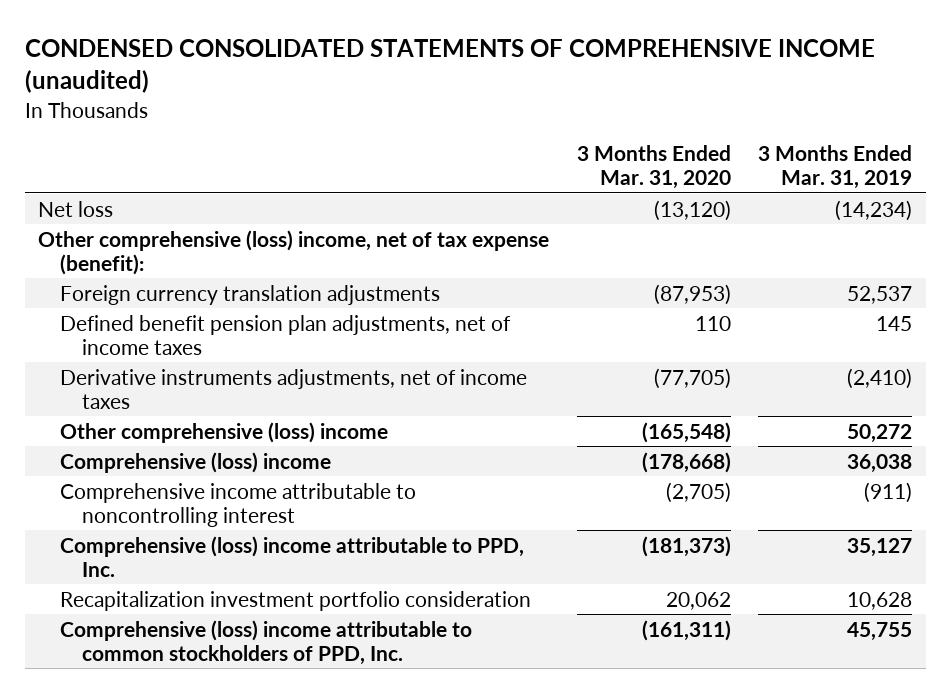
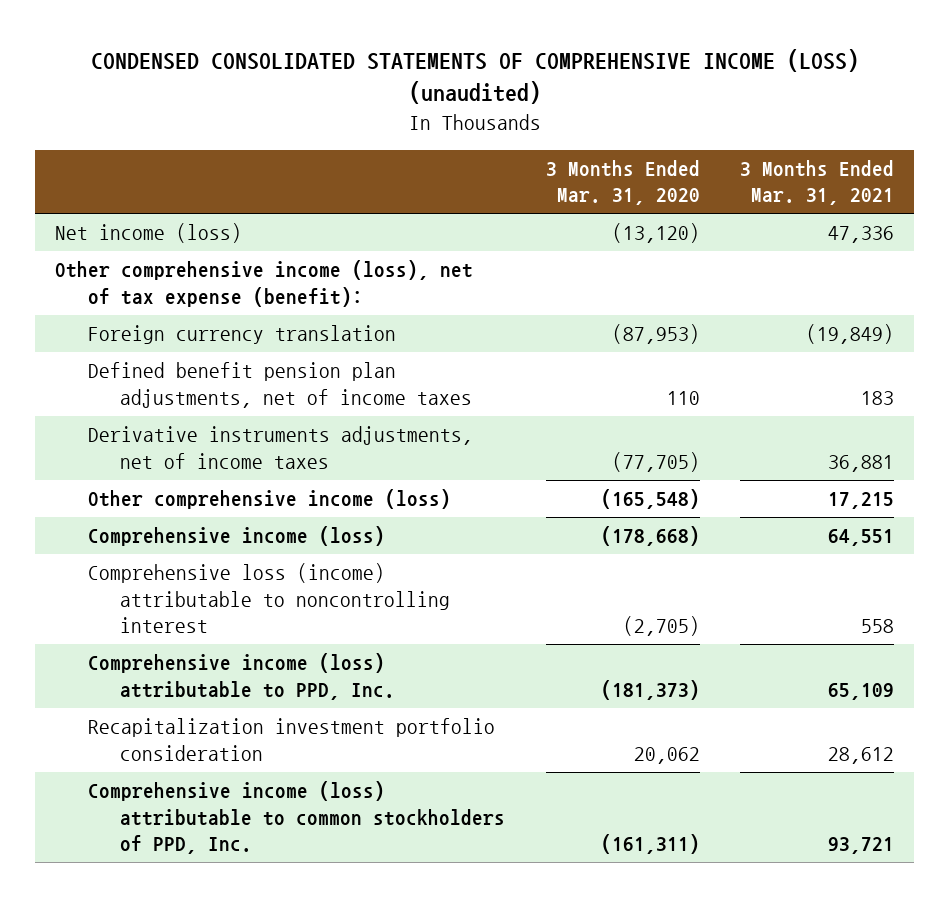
[24,39,875,94] CONDENSED CONSOLIDATED STATEMENTS OF COMPREHENSIVE INCOME (unaudited) -> [90,48,859,105] CONDENSED CONSOLIDATED STATEMENTS OF COMPREHENSIVE INCOME (LOSS) (unaudited)
[757,144,912,190] 3 Months Ended Mar. 31, 2019 -> none
none -> [739,159,894,206] 3 Months Ended Mar. 31, 2021
[38,200,114,217] Net loss -> [55,223,243,244] Net income (loss)
[38,229,550,275] Other comprehensive (loss) income, net of tax expense (benefit): -> [55,260,474,307] Other comprehensive income (loss), net of tax expense (benefit):
[60,284,441,305] Foreign currency translation adjustments -> [87,325,396,345] Foreign currency translation
[60,421,389,443] Other comprehensive (loss) income -> [87,489,451,510] Other comprehensive income (loss)
[60,451,332,473] Comprehensive (loss) income -> [87,526,385,547] Comprehensive income (loss)
[60,482,417,527] Comprehensive income attributable to noncontrolling interest -> [87,563,451,633] Comprehensive loss (income) attributable to noncontrolling interest
[60,535,525,577] Comprehensive (loss) income attributable to PPD, Inc. -> [87,653,396,700] Comprehensive income (loss) attributable to PPD, Inc.
[60,619,473,665] Comprehensive (loss) income attributable to common stockholders of PPD, Inc. -> [87,781,506,854] Comprehensive income (loss) attributable to common stockholders of PPD, Inc.

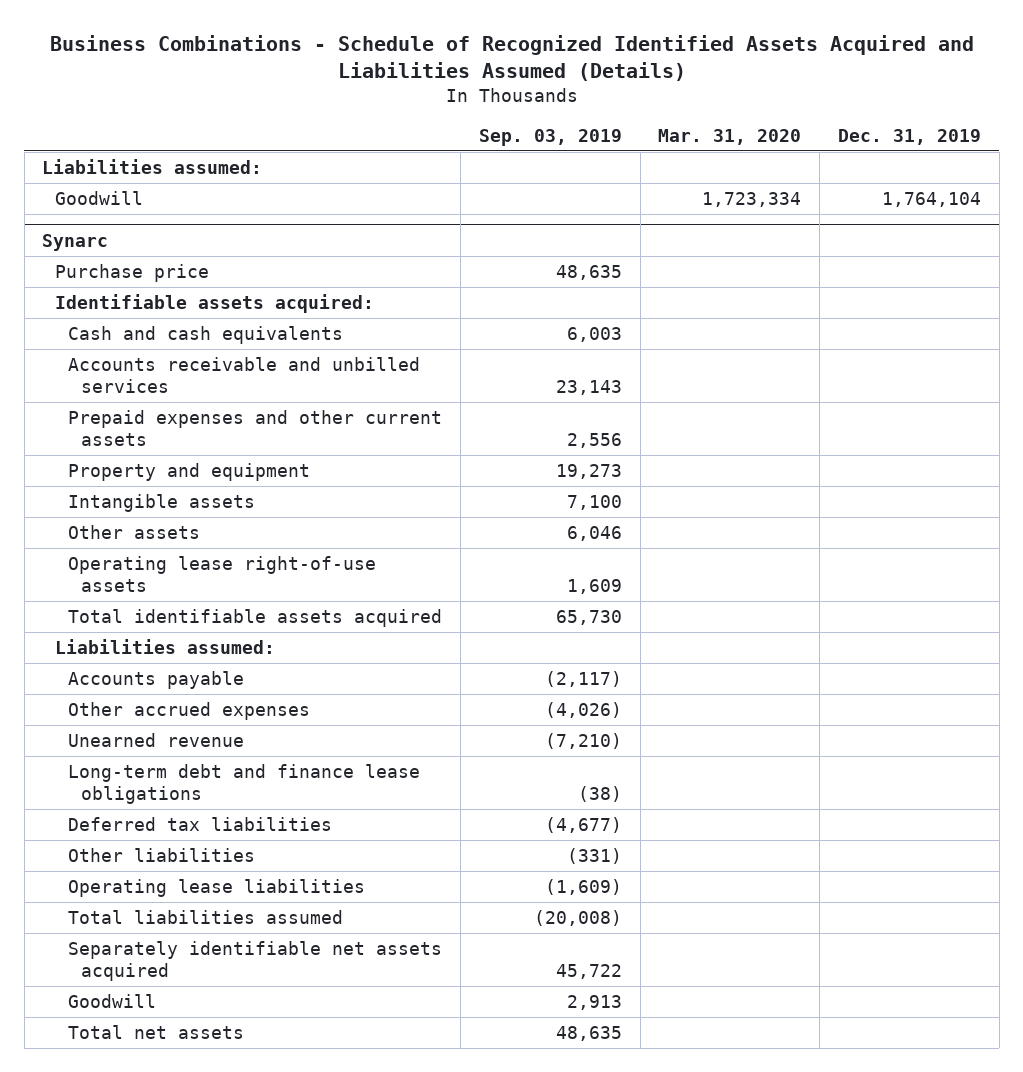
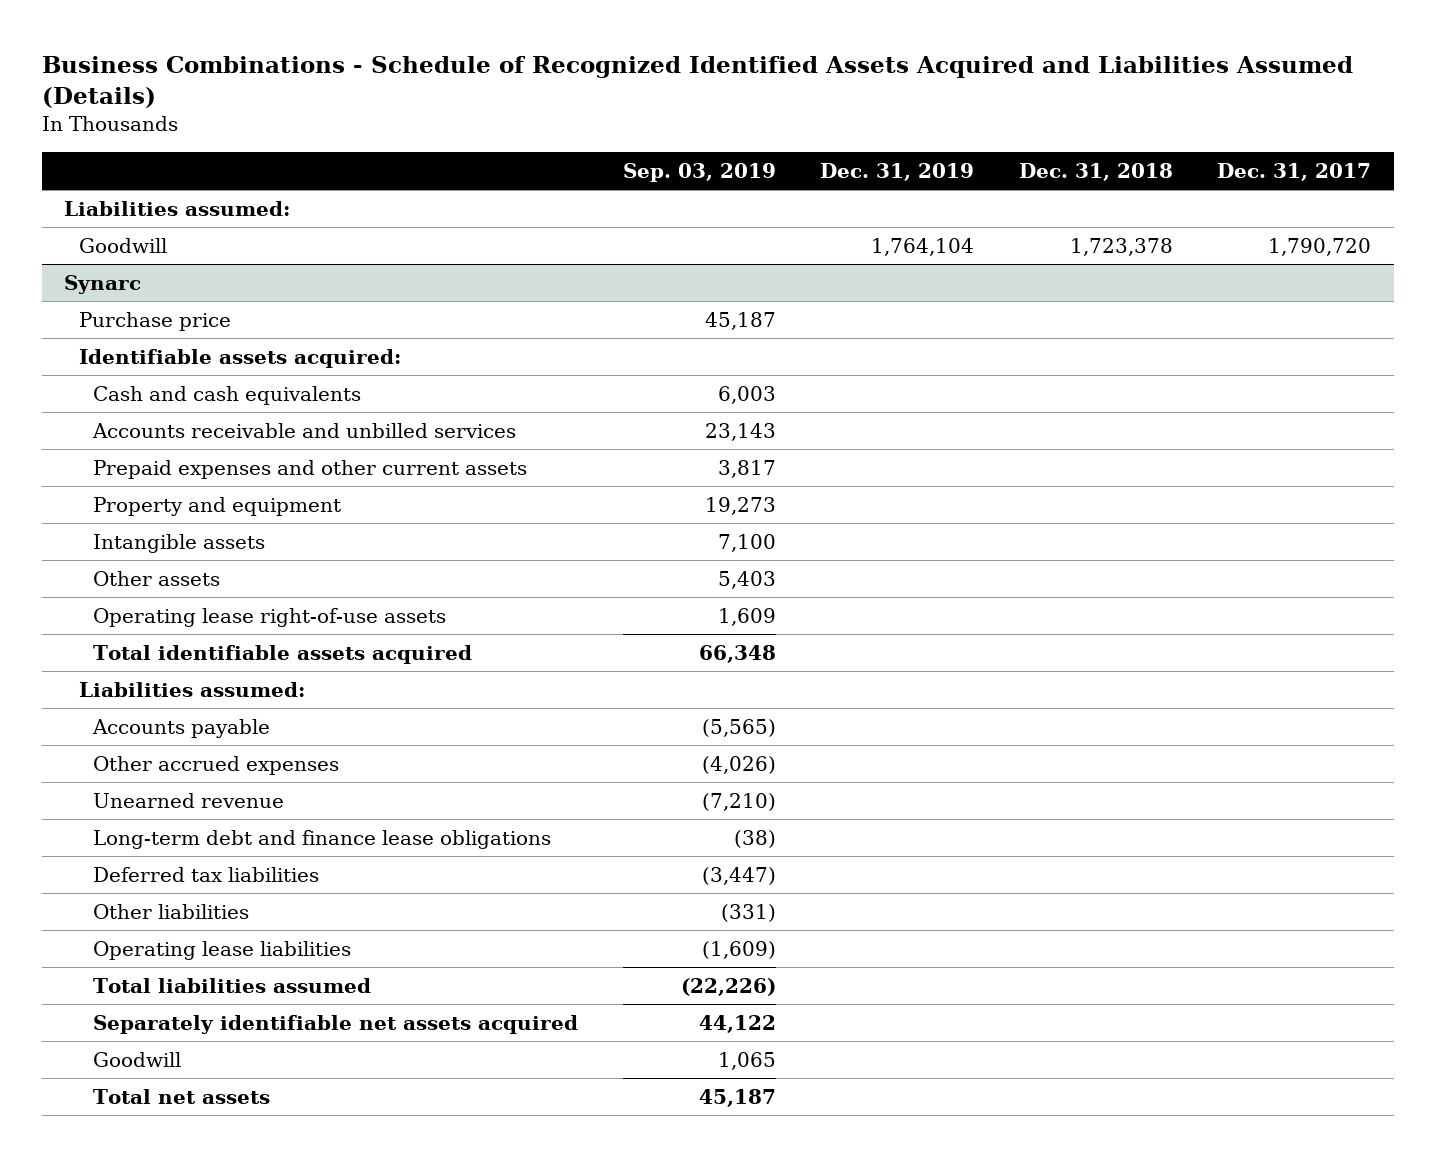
[658,128,802,145] Mar. 31, 2020 -> none
none -> [1018,162,1173,181] Dec. 31, 2018
none -> [1217,162,1372,181] Dec. 31, 2017
[555,265,622,281] 48,635 -> [704,312,776,331] 45,187
[566,432,622,448] 2,556 -> [717,460,776,479] 3,817
[566,526,622,542] 6,046 -> [717,571,776,590] 5,403
[555,610,622,626] 65,730 -> [698,645,776,664] 66,348
[544,671,622,688] (2,117) -> [701,719,776,738] (5,565)
[544,817,622,834] (4,677) -> [701,867,776,886] (3,447)
[533,910,622,927] (20,008) -> [680,978,776,997] (22,226)
[555,963,622,979] 45,722 -> [698,1015,776,1034] 44,122
[566,995,622,1011] 2,913 -> [717,1052,776,1071] 1,065
[555,1026,622,1042] 48,635 -> [698,1089,776,1108] 45,187

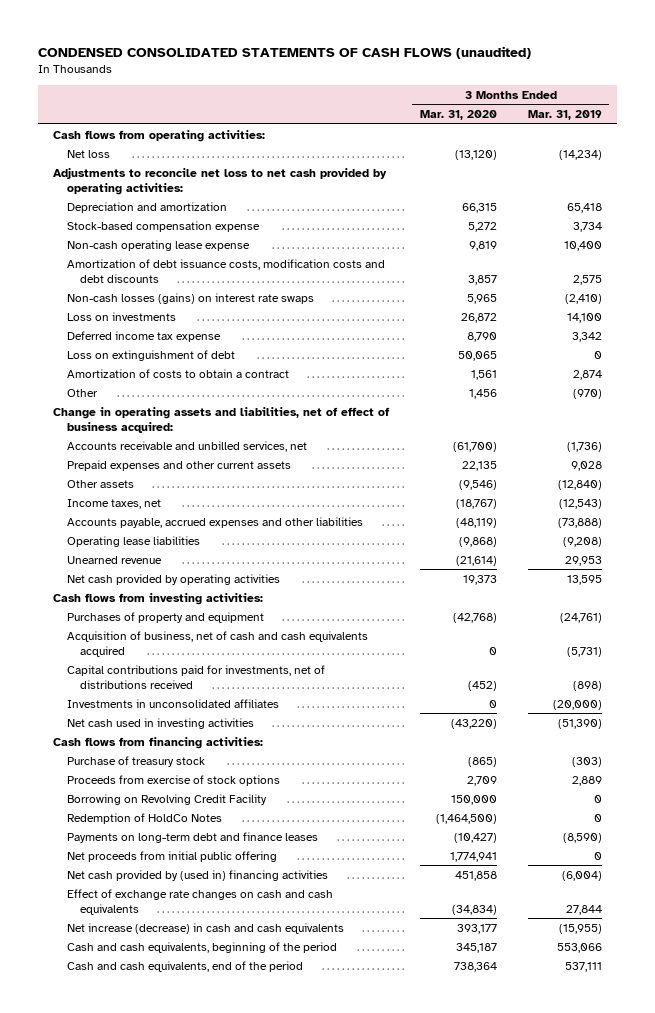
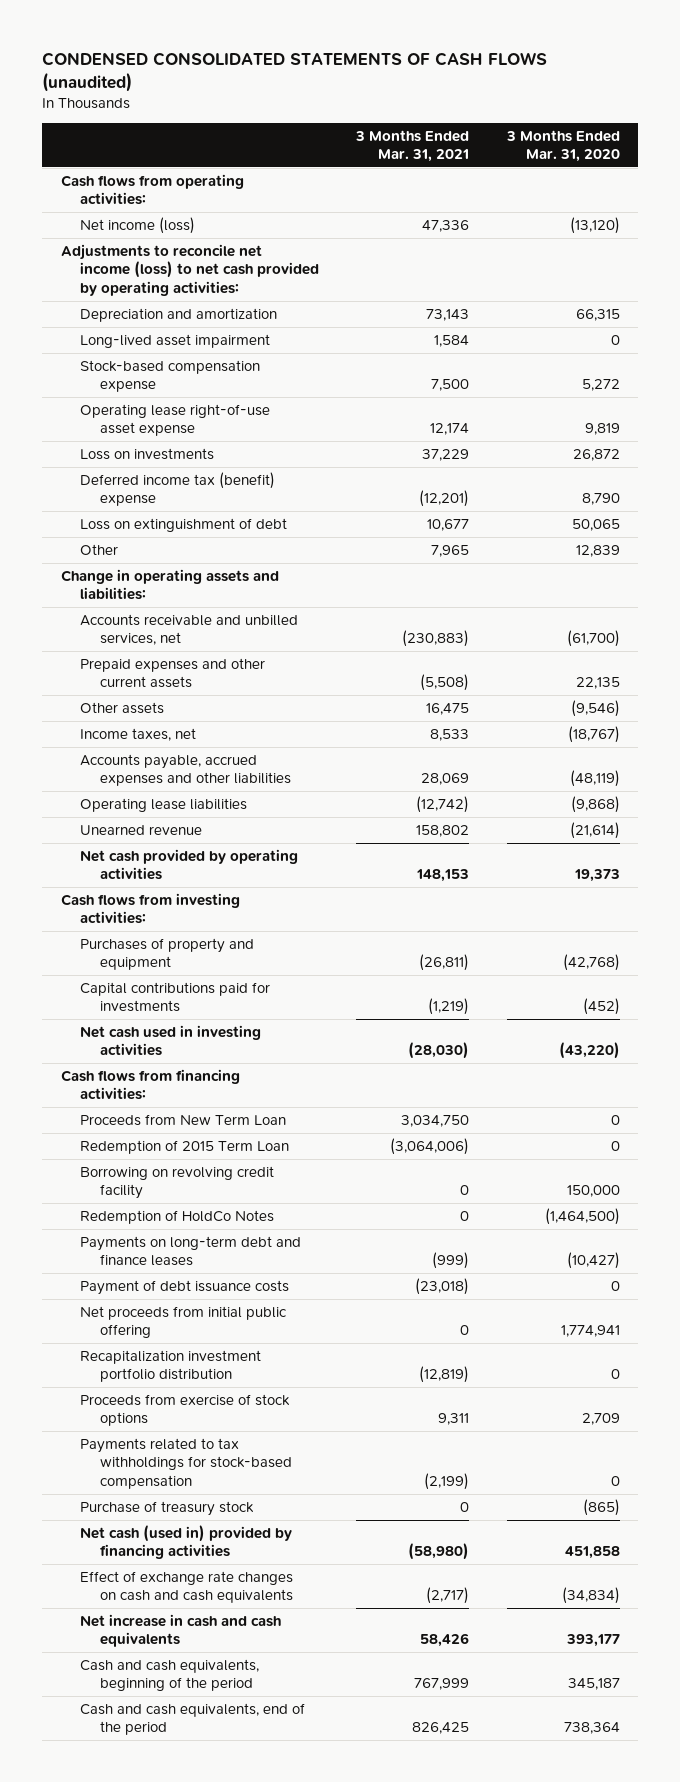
[527,110,602,121] Mar. 31, 2019 -> none
none -> [355,129,470,163] 3 Months Ended Mar. 31, 2021
[66,149,110,158] Net loss -> [80,216,196,234] Net income (loss)
[53,167,388,195] Adjustments to reconcile net loss to net cash provided by operating activities: -> [60,243,320,296] Adjustments to reconcile net income (loss) to net cash provided by operating activities:
none -> [80,333,271,348] Long-lived asset impairment
[66,258,385,283] Amortization of debt issuance costs, modification costs and debt discounts -> none
[66,292,314,304] Non-cash losses (gains) on interest rate swaps -> none
[66,239,250,251] Non-cash operating lease expense -> [80,403,271,437] Operating lease right-of-use asset expense
[66,330,221,342] Deferred income tax expense -> [80,471,276,507] Deferred income tax (benefit) expense
[66,368,289,378] Amortization of costs to obtain a contract -> none
[468,388,497,399] 1,456 -> [575,544,620,557] 12,839
[53,406,391,433] Change in operating assets and liabilities, net of effect of business acquired: -> [60,568,279,601] Change in operating assets and liabilities:
[66,630,368,657] Acquisition of business, net of cash and cash equivalents acquired -> none
[66,698,279,708] Investments in unconsolidated affiliates -> none
[66,664,325,689] Capital contributions paid for investments, net of distributions received -> [80,981,271,1013] Capital contributions paid for investments
none -> [80,1113,287,1126] Proceeds from New Term Loan
none -> [80,1139,290,1154] Redemption of 2015 Term Loan
[66,793,267,805] Borrowing on Revolving Credit Facility -> [80,1165,275,1200] Borrowing on revolving credit facility
none -> [80,1279,290,1295] Payment of debt issuance costs
none -> [80,1349,262,1383] Recapitalization investment portfolio distribution
[66,774,280,786] Proceeds from exercise of stock options -> [80,1393,291,1427] Proceeds from exercise of stock options
none -> [80,1437,292,1489] Payments related to tax withholdings for stock-based compensation
[66,755,205,767] Purchase of treasury stock -> [80,1500,255,1516] Purchase of treasury stock
[66,869,328,881] Net cash provided by (used in) financing activities -> [80,1524,293,1560] Net cash (used in) provided by financing activities
[66,922,344,934] Net increase (decrease) in cash and cash equivalents -> [80,1613,282,1648] Net increase in cash and cash equivalents

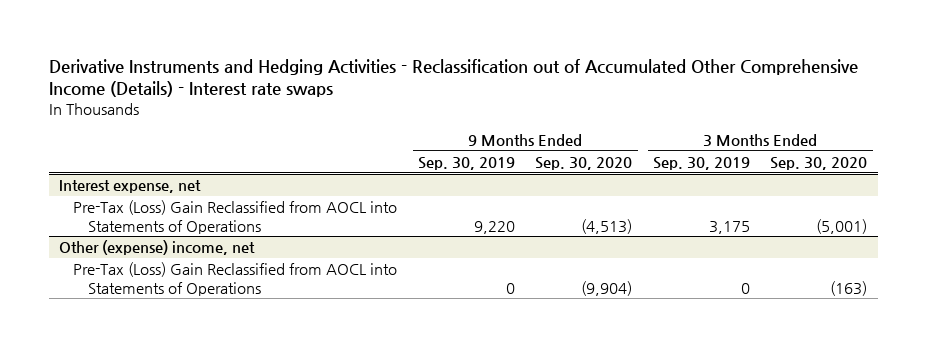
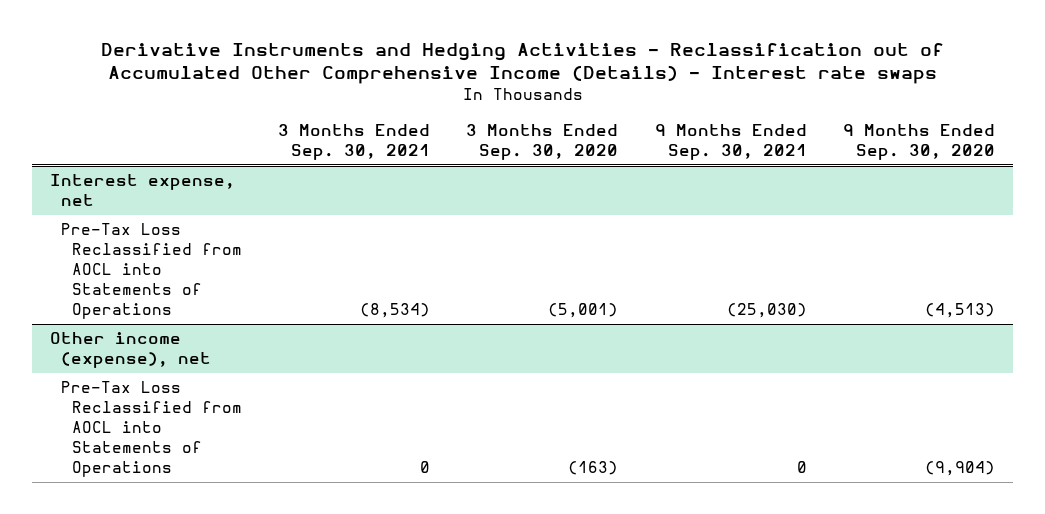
[417,156,515,170] Sep. 30, 2019 -> none
[652,156,750,170] Sep. 30, 2019 -> none
none -> [278,123,431,160] 3 Months Ended Sep. 30, 2021
none -> [654,123,807,160] 9 Months Ended Sep. 30, 2021
[73,200,398,234] Pre-Tax (Loss) Gain Reclassified from AOCL into Statements of Operations -> [60,223,242,320] Pre-Tax Loss Reclassified from AOCL into Statements of Operations
[59,240,256,256] Other (expense) income, net -> [50,332,211,369] Other income (expense), net
[73,262,398,296] Pre-Tax (Loss) Gain Reclassified from AOCL into Statements of Operations -> [60,381,242,478] Pre-Tax Loss Reclassified from AOCL into Statements of Operations

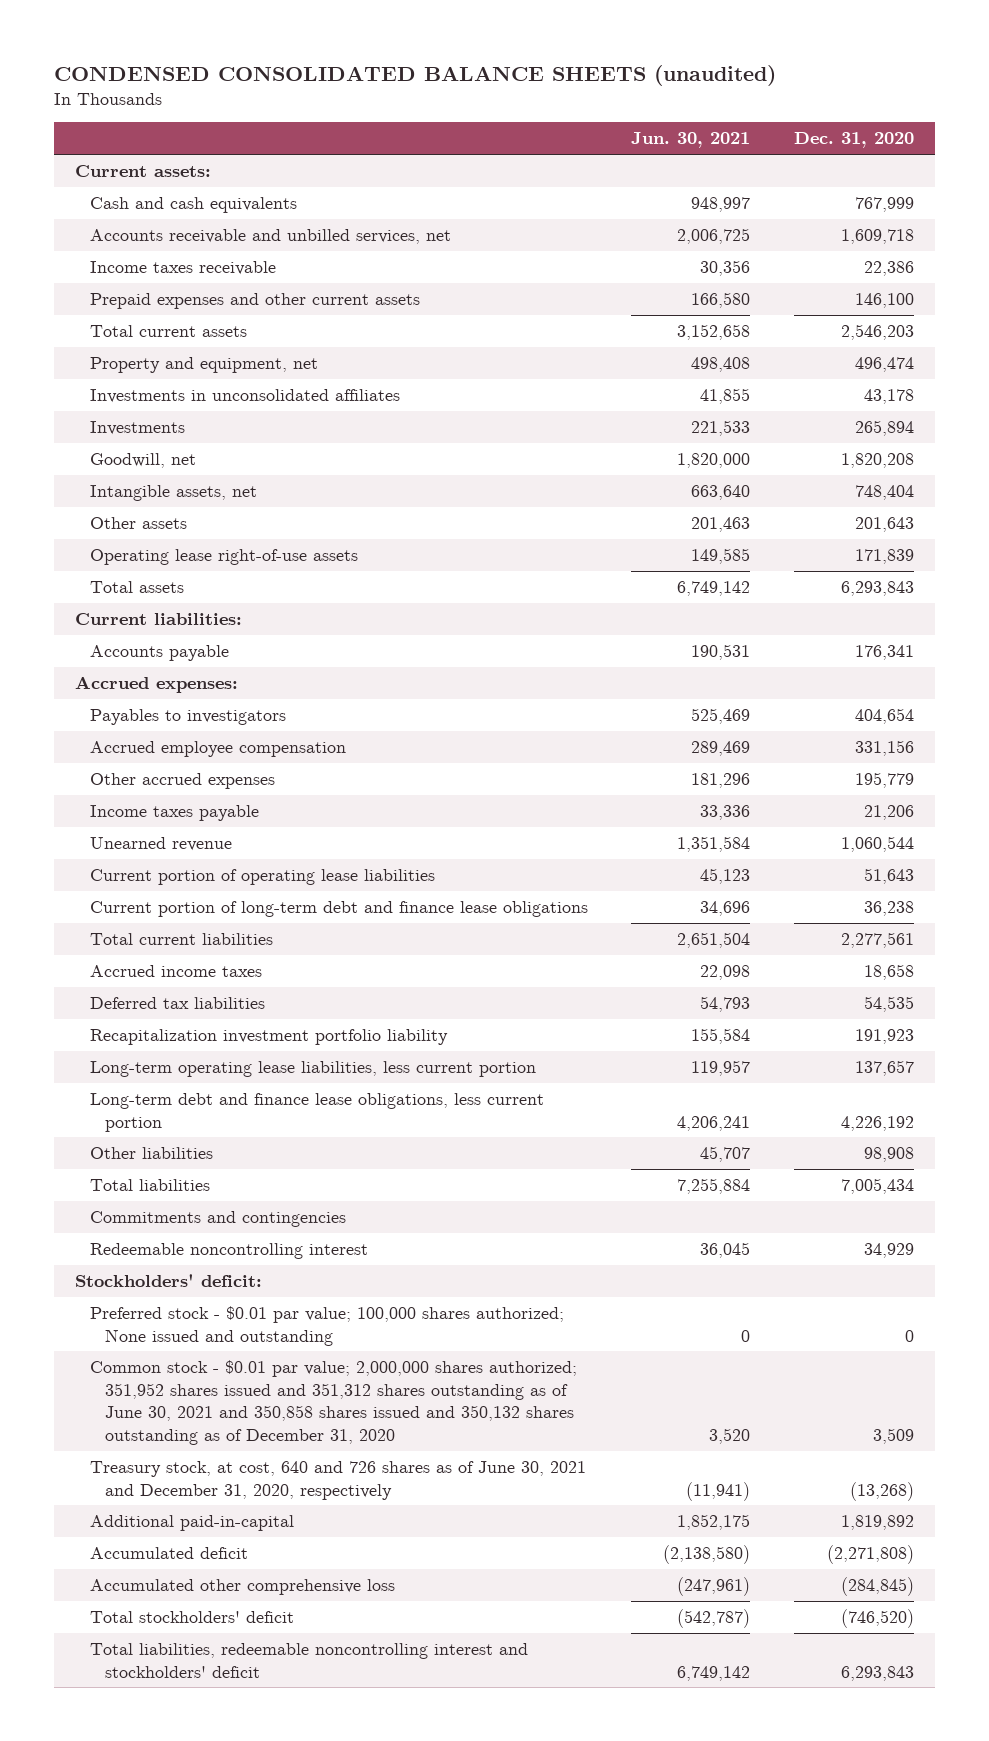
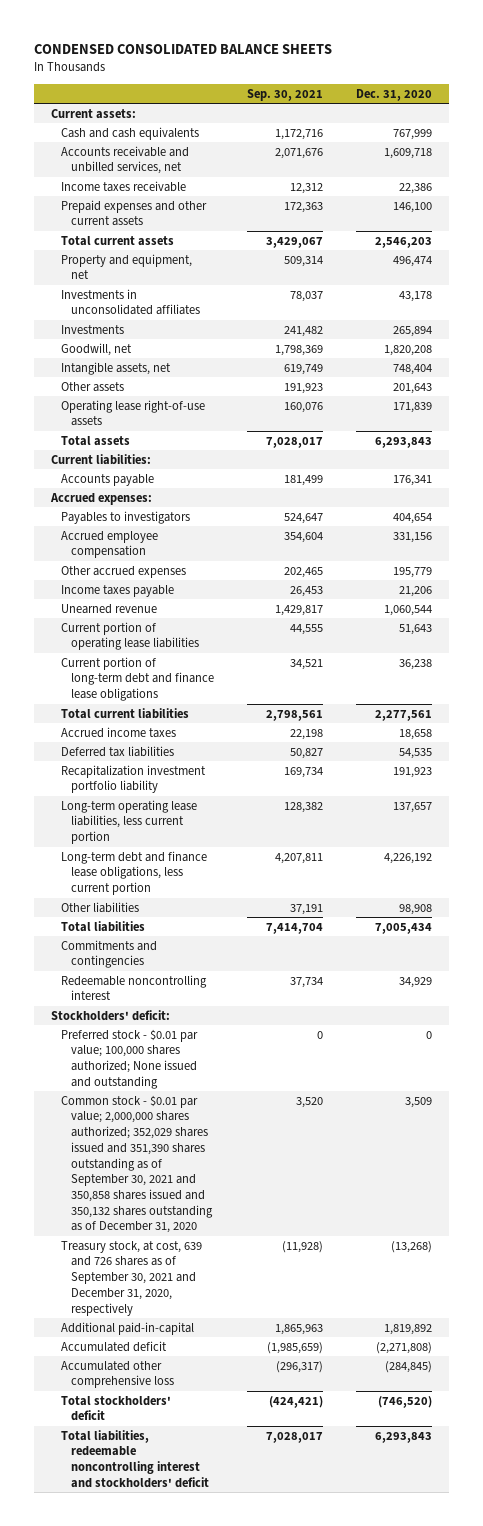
[53,65,776,87] CONDENSED CONSOLIDATED BALANCE SHEETS (unaudited) -> [34,44,333,55] CONDENSED CONSOLIDATED BALANCE SHEETS
[631,132,751,149] Jun. 30, 2021 -> none
none -> [247,88,324,101] Sep. 30, 2021
[90,1359,578,1445] Common stock - $0.01 par value; 2,000,000 shares authorized; 351,952 shares issued and 351,312 shares outstanding as of June 30, 2021 and 350,858 shares issued and 350,132 shares outstanding as of December 31, 2020 -> [60,1094,214,1234] Common stock - $0.01 par value; 2,000,000 shares authorized; 352,029 shares issued and 351,390 shares outstanding as of September 30, 2021 and 350,858 shares issued and 350,132 shares outstanding as of December 31, 2020
[90,1460,587,1500] Treasury stock, at cost, 640 and 726 shares as of June 30, 2021 and December 31, 2020, respectively -> [60,1240,202,1316] Treasury stock, at cost, 639 and 726 shares as of September 30, 2021 and December 31, 2020, respectively

